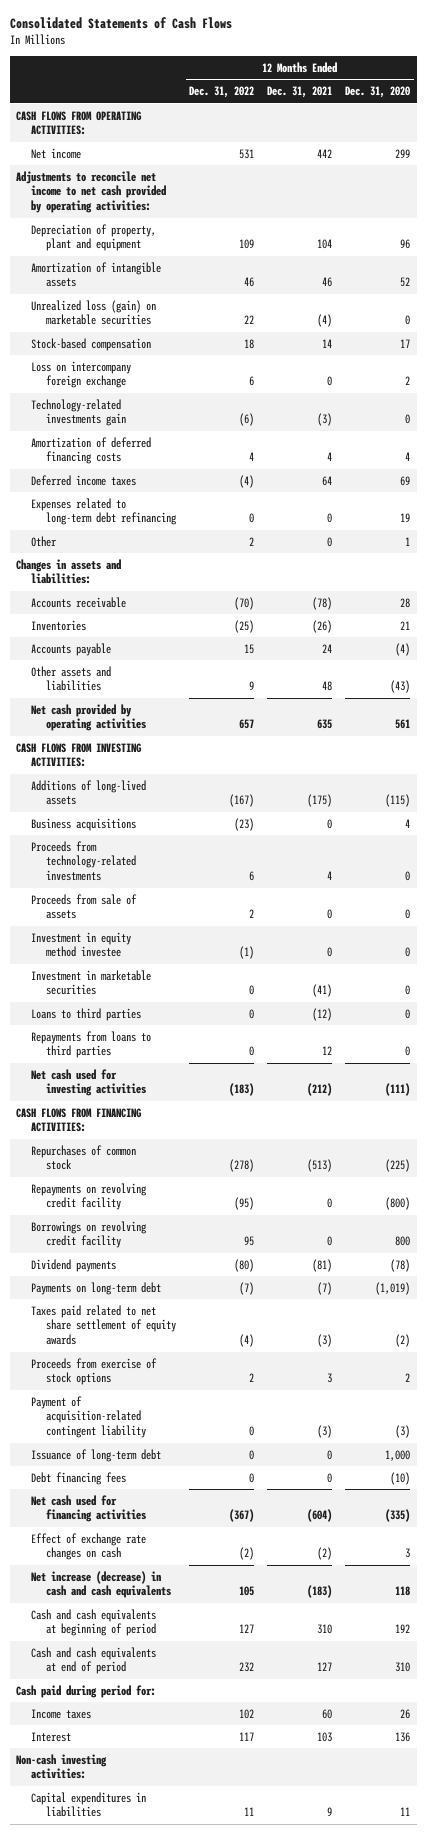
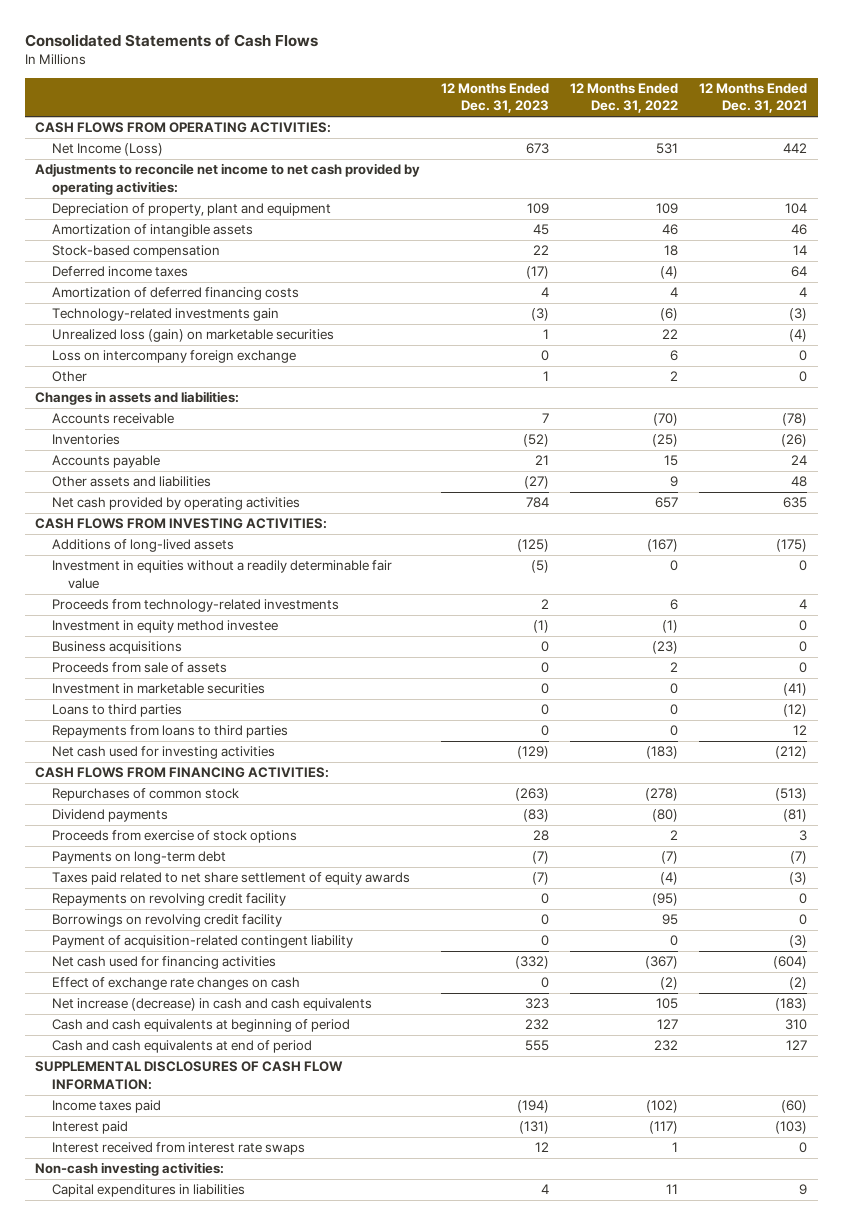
[345,86,411,99] Dec. 31, 2020 -> none
none -> [441,82,550,114] 12 Months Ended Dec. 31, 2023
[31,147,82,159] Net income -> [51,143,163,157] Net Income (Loss)
[31,497,177,526] Expenses related to long-term debt refinancing -> none
[31,436,152,465] Amortization of deferred financing costs -> [51,287,299,301] Amortization of deferred financing costs
[31,398,126,427] Technology-related investments gain -> [51,308,279,322] Technology-related investments gain
[31,299,157,326] Unrealized loss (gain) on marketable securities -> [51,329,334,343] Unrealized loss (gain) on marketable securities
[31,360,132,389] Loss on intercompany foreign exchange -> [51,350,296,364] Loss on intercompany foreign exchange
none -> [51,560,392,589] Investment in equities without a readily determinable fair value
[31,817,137,831] Business acquisitions -> [51,641,182,655] Business acquisitions
[31,893,138,920] Proceeds from sale of assets -> [51,662,227,674] Proceeds from sale of assets
[31,1357,158,1386] Proceeds from exercise of stock options -> [51,830,297,844] Proceeds from exercise of stock options
[31,1182,148,1211] Repayments on revolving credit facility -> [51,893,286,907] Repayments on revolving credit facility
[31,1220,148,1249] Borrowings on revolving credit facility -> [51,914,282,928] Borrowings on revolving credit facility
[31,1448,162,1462] Issuance of long-term debt -> none
[31,1471,127,1485] Debt financing fees -> none
[16,1684,157,1698] Cash paid during period for: -> none
none -> [35,1061,344,1090] SUPPLEMENTAL DISCLOSURES OF CASH FLOW INFORMATION:
[31,1708,92,1719] Income taxes -> [51,1100,161,1114] Income taxes paid
[239,1708,255,1719] 102 -> [646,1100,679,1114] (102)
[322,1708,333,1719] 60 -> [781,1100,808,1114] (60)
[31,1731,72,1742] Interest -> [51,1121,128,1135] Interest paid
[239,1731,255,1741] 117 -> [649,1121,679,1135] (117)
[317,1731,333,1742] 103 -> [775,1121,808,1135] (103)
none -> [51,1142,305,1156] Interest received from interest rate swaps

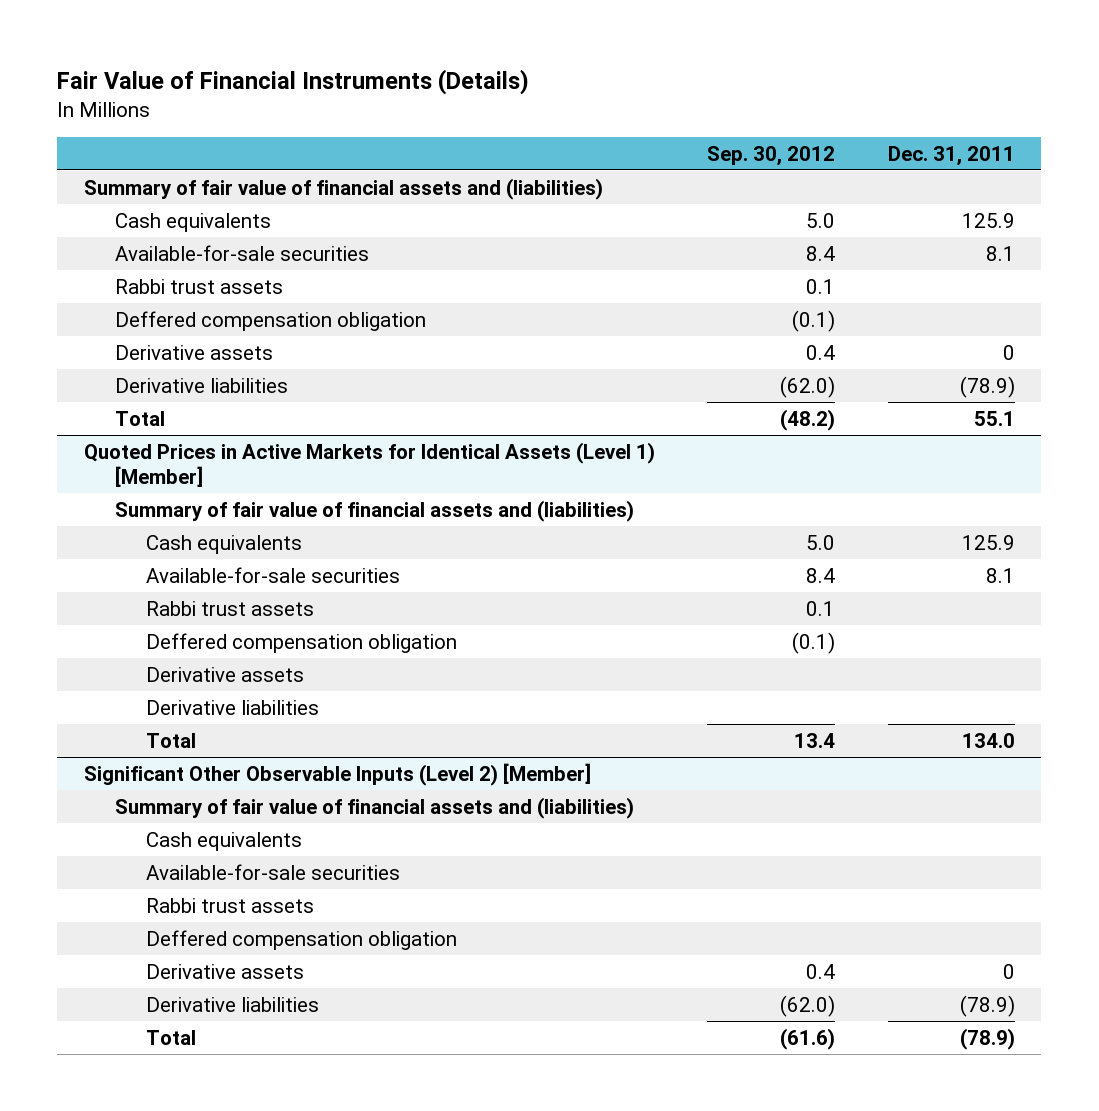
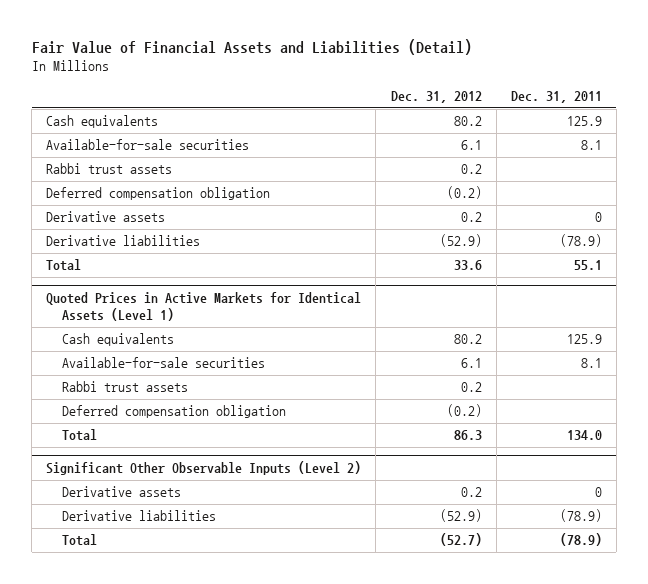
[57,69,530,96] Fair Value of Financial Instruments (Details) -> [31,39,472,56] Fair Value of Financial Assets and Liabilities (Detail)
[707,145,836,166] Sep. 30, 2012 -> none
none -> [390,90,482,103] Dec. 31, 2012
[83,177,603,200] Summary of fair value of financial assets and (liabilities) -> none
[114,310,426,331] Deffered compensation obligation -> [46,187,271,201] Deferred compensation obligation
[114,499,634,522] Summary of fair value of financial assets and (liabilities) -> none
[83,441,655,487] Quoted Prices in Active Markets for Identical Assets (Level 1) [Member] -> [46,291,362,321] Quoted Prices in Active Markets for Identical Assets (Level 1)
[145,666,304,682] Derivative assets -> none
[145,699,319,715] Derivative liabilities -> none
[145,632,457,653] Deffered compensation obligation -> [62,405,287,419] Deferred compensation obligation
[114,796,634,819] Summary of fair value of financial assets and (liabilities) -> none
[145,831,302,851] Cash equivalents -> none
[145,863,400,880] Available-for-sale securities -> none
[145,897,314,913] Rabbi trust assets -> none
[145,929,457,950] Deffered compensation obligation -> none
[83,762,591,786] Significant Other Observable Inputs (Level 2) [Member] -> [46,460,362,475] Significant Other Observable Inputs (Level 2)

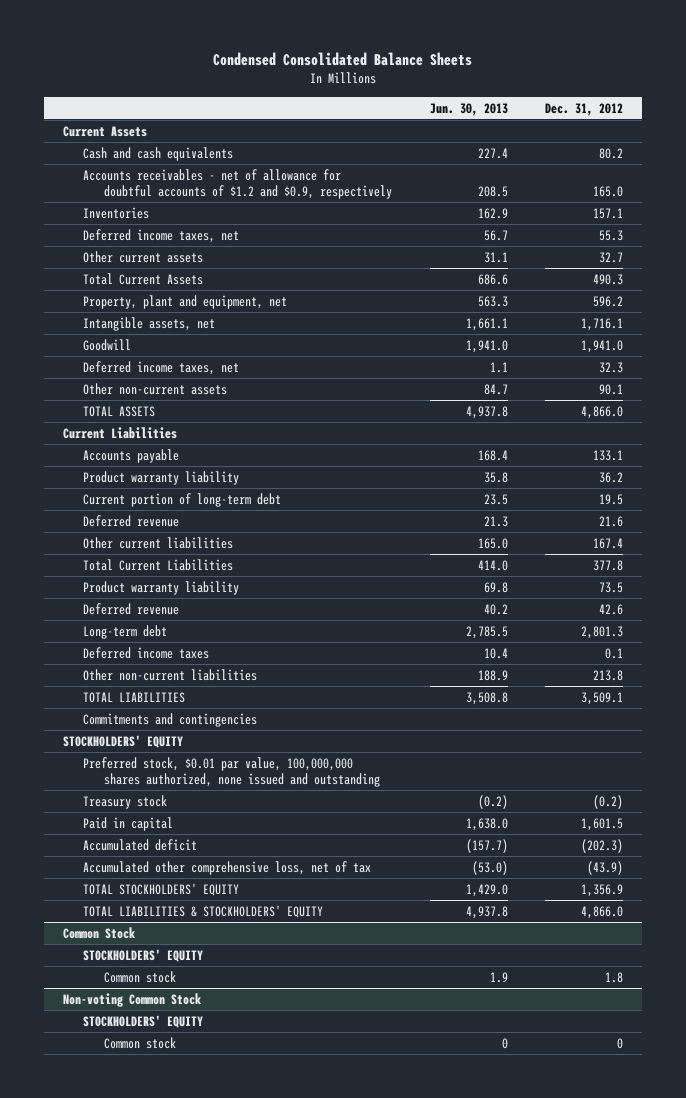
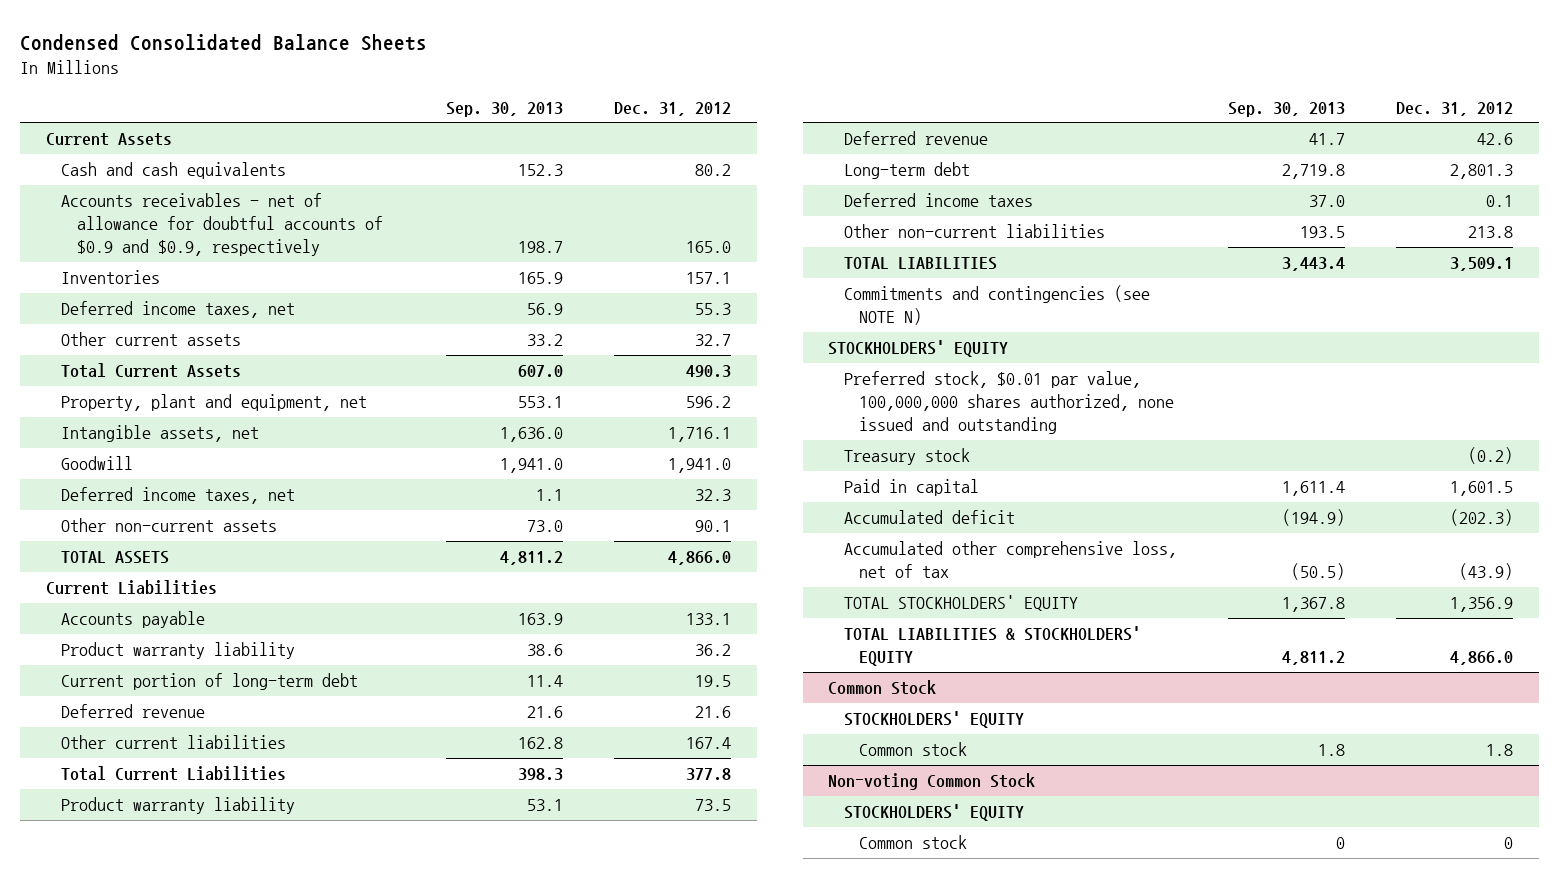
[429,102,508,116] Jun. 30, 2013 -> none
none -> [445,101,563,117] Sep. 30, 2013
[83,168,393,199] Accounts receivables - net of allowance for doubtful accounts of $1.2 and $0.9, respectively -> [61,193,383,257] Accounts receivables - net of allowance for doubtful accounts of $0.9 and $0.9, respectively
[83,712,258,727] Commitments and contingencies -> [843,285,1150,326] Commitments and contingencies (see NOTE N)

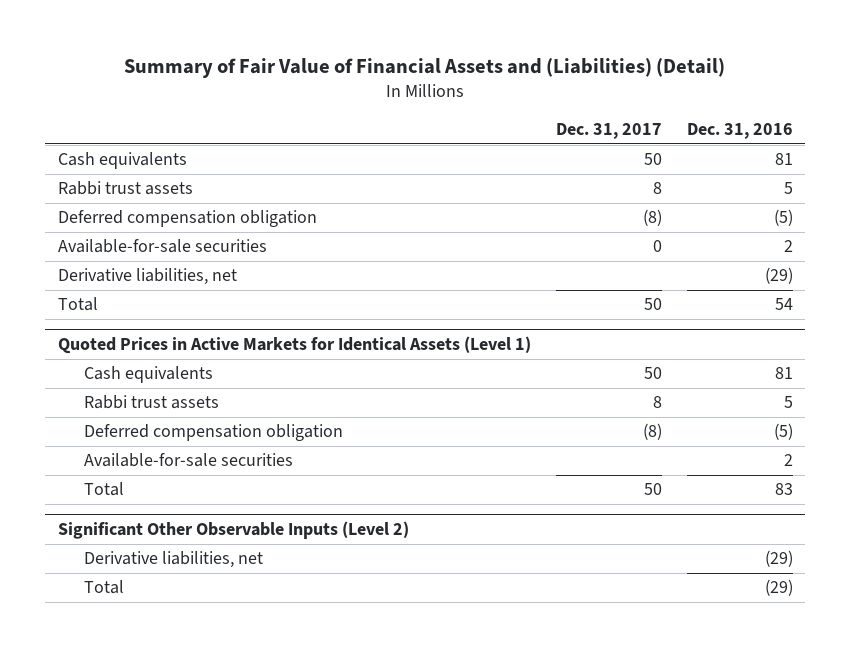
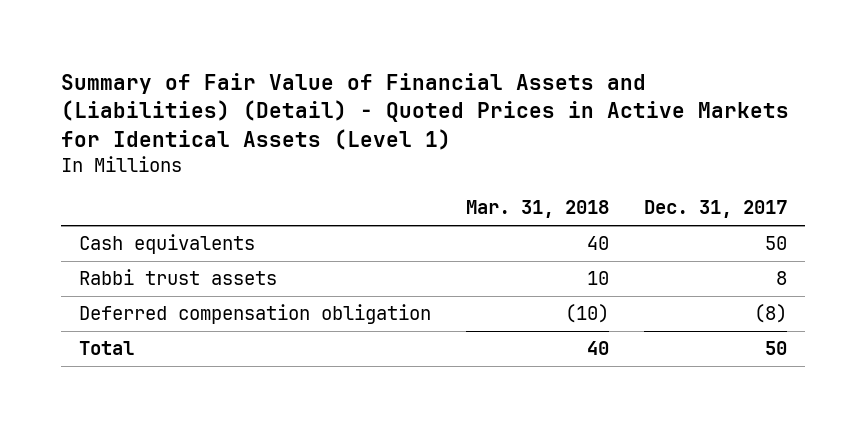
[124,57,726,78] Summary of Fair Value of Financial Assets and (Liabilities) (Detail) -> [61,72,790,150] Summary of Fair Value of Financial Assets and (Liabilities) (Detail) - Quoted Prices in Active Markets for Identical Assets (Level 1)
[686,122,793,139] Dec. 31, 2016 -> none
none -> [466,200,610,219] Mar. 31, 2018
[57,239,267,254] Available-for-sale securities -> none
[57,268,237,286] Derivative liabilities, net -> none
[57,336,531,355] Quoted Prices in Active Markets for Identical Assets (Level 1) -> none
[84,366,214,384] Cash equivalents -> none
[84,395,220,410] Rabbi trust assets -> none
[84,424,344,442] Deferred compensation obligation -> none
[84,453,294,468] Available-for-sale securities -> none
[84,482,125,497] Total -> none
[57,521,409,540] Significant Other Observable Inputs (Level 2) -> none
[84,551,264,569] Derivative liabilities, net -> none
[84,580,125,595] Total -> none

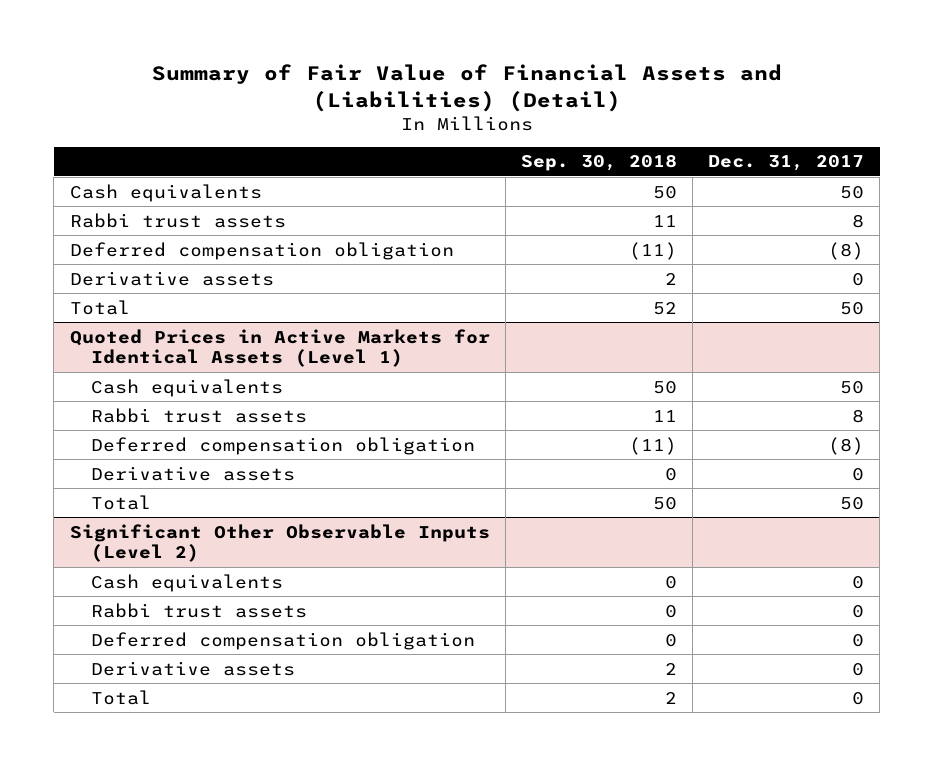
[61,72,790,150] Summary of Fair Value of Financial Assets and (Liabilities) (Detail) - Quoted Prices in Active Markets for Identical Assets (Level 1) -> [151,64,782,112] Summary of Fair Value of Financial Assets and (Liabilities) (Detail)
[466,200,610,219] Mar. 31, 2018 -> none
none -> [520,154,677,172] Sep. 30, 2018
none -> [69,270,274,286] Derivative assets
none -> [69,328,490,368] Quoted Prices in Active Markets for Identical Assets (Level 1)
none -> [90,378,283,397] Cash equivalents
none -> [90,407,307,423] Rabbi trust assets
none -> [90,436,475,455] Deferred compensation obligation
none -> [90,465,295,481] Derivative assets
none -> [90,494,151,510] Total
none -> [69,523,490,563] Significant Other Observable Inputs (Level 2)
none -> [90,573,283,592] Cash equivalents
none -> [90,602,307,618] Rabbi trust assets
none -> [90,631,475,650] Deferred compensation obligation
none -> [90,660,295,676] Derivative assets
none -> [90,689,151,705] Total

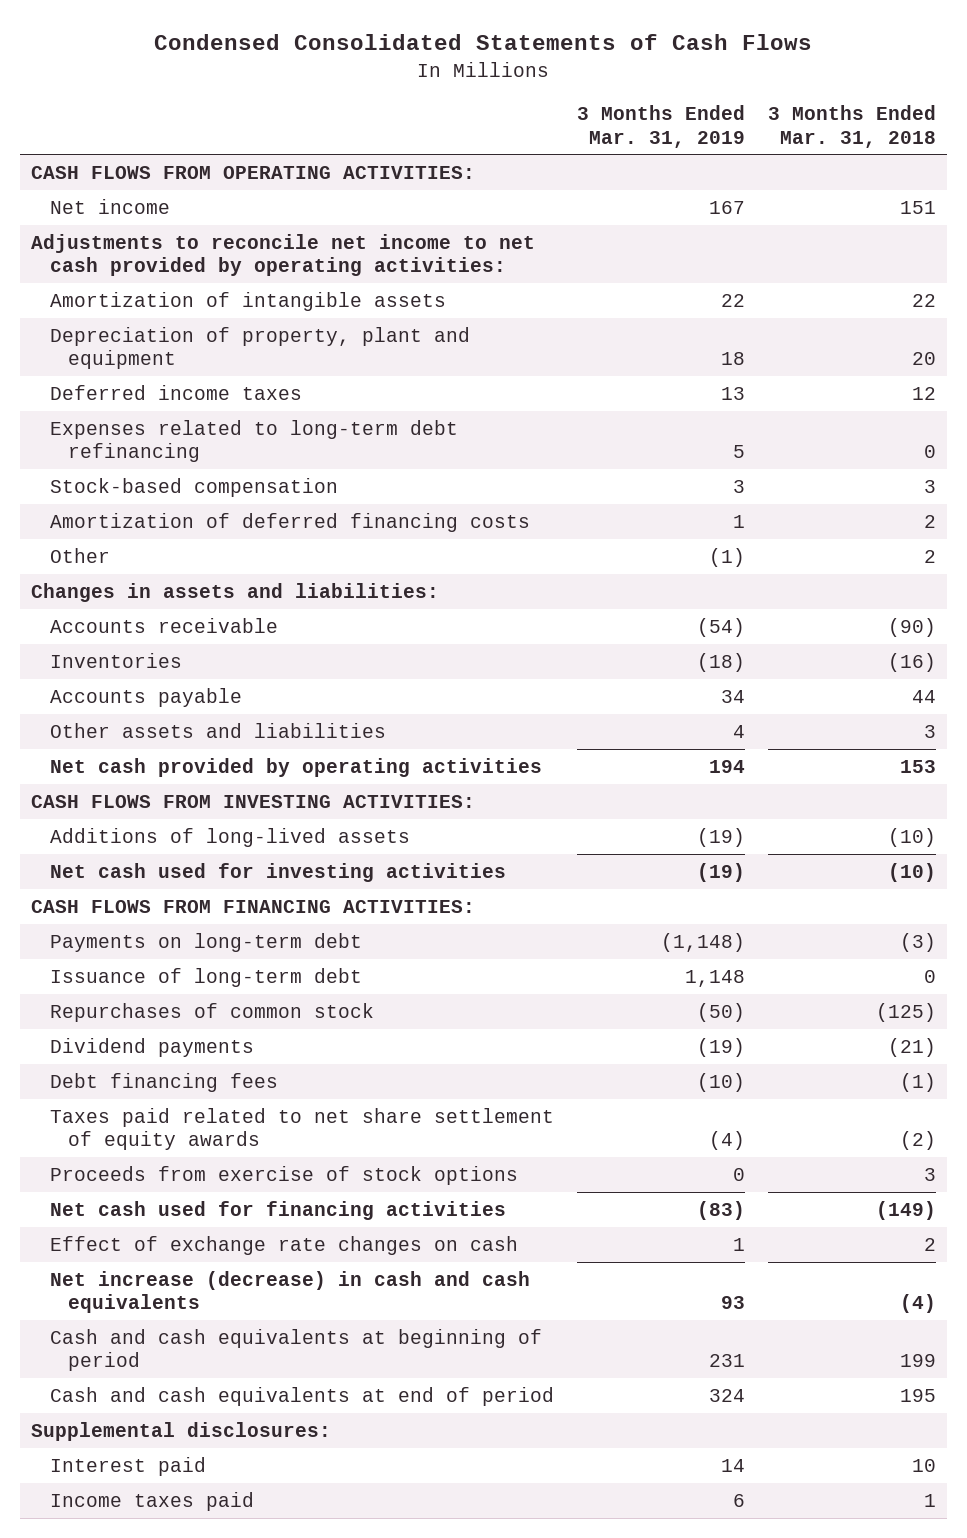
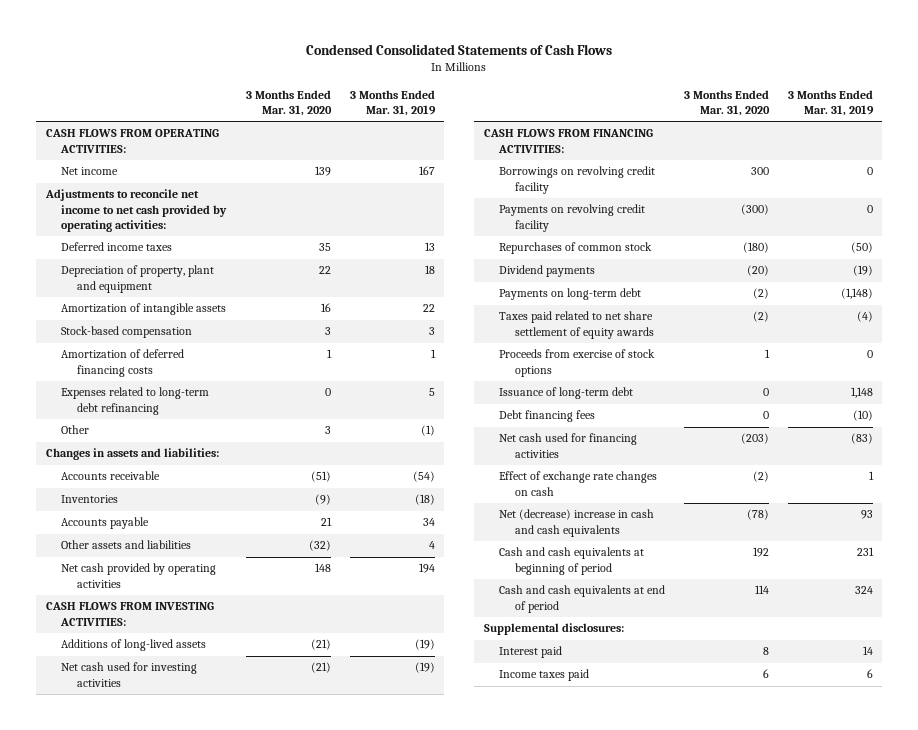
[767,105,936,148] 3 Months Ended Mar. 31, 2018 -> none
none -> [245,89,332,116] 3 Months Ended Mar. 31, 2020
[49,326,470,369] Depreciation of property, plant and equipment -> [61,265,215,293] Depreciation of property, plant and equipment
[49,291,446,311] Amortization of intangible assets -> [61,303,227,316] Amortization of intangible assets
[49,419,458,462] Expenses related to long-term debt refinancing -> [61,387,210,415] Expenses related to long-term debt refinancing
none -> [499,166,656,194] Borrowings on revolving credit facility
none -> [499,204,646,232] Payments on revolving credit facility
[49,932,362,952] Payments on long-term debt -> [499,288,642,301] Payments on long-term debt
[49,967,362,987] Issuance of long-term debt -> [499,387,634,400] Issuance of long-term debt
[49,1072,278,1092] Debt financing fees -> [499,410,596,423] Debt financing fees
[49,1270,530,1313] Net increase (decrease) in cash and cash equivalents -> [499,509,655,537] Net (decrease) increase in cash and cash equivalents

